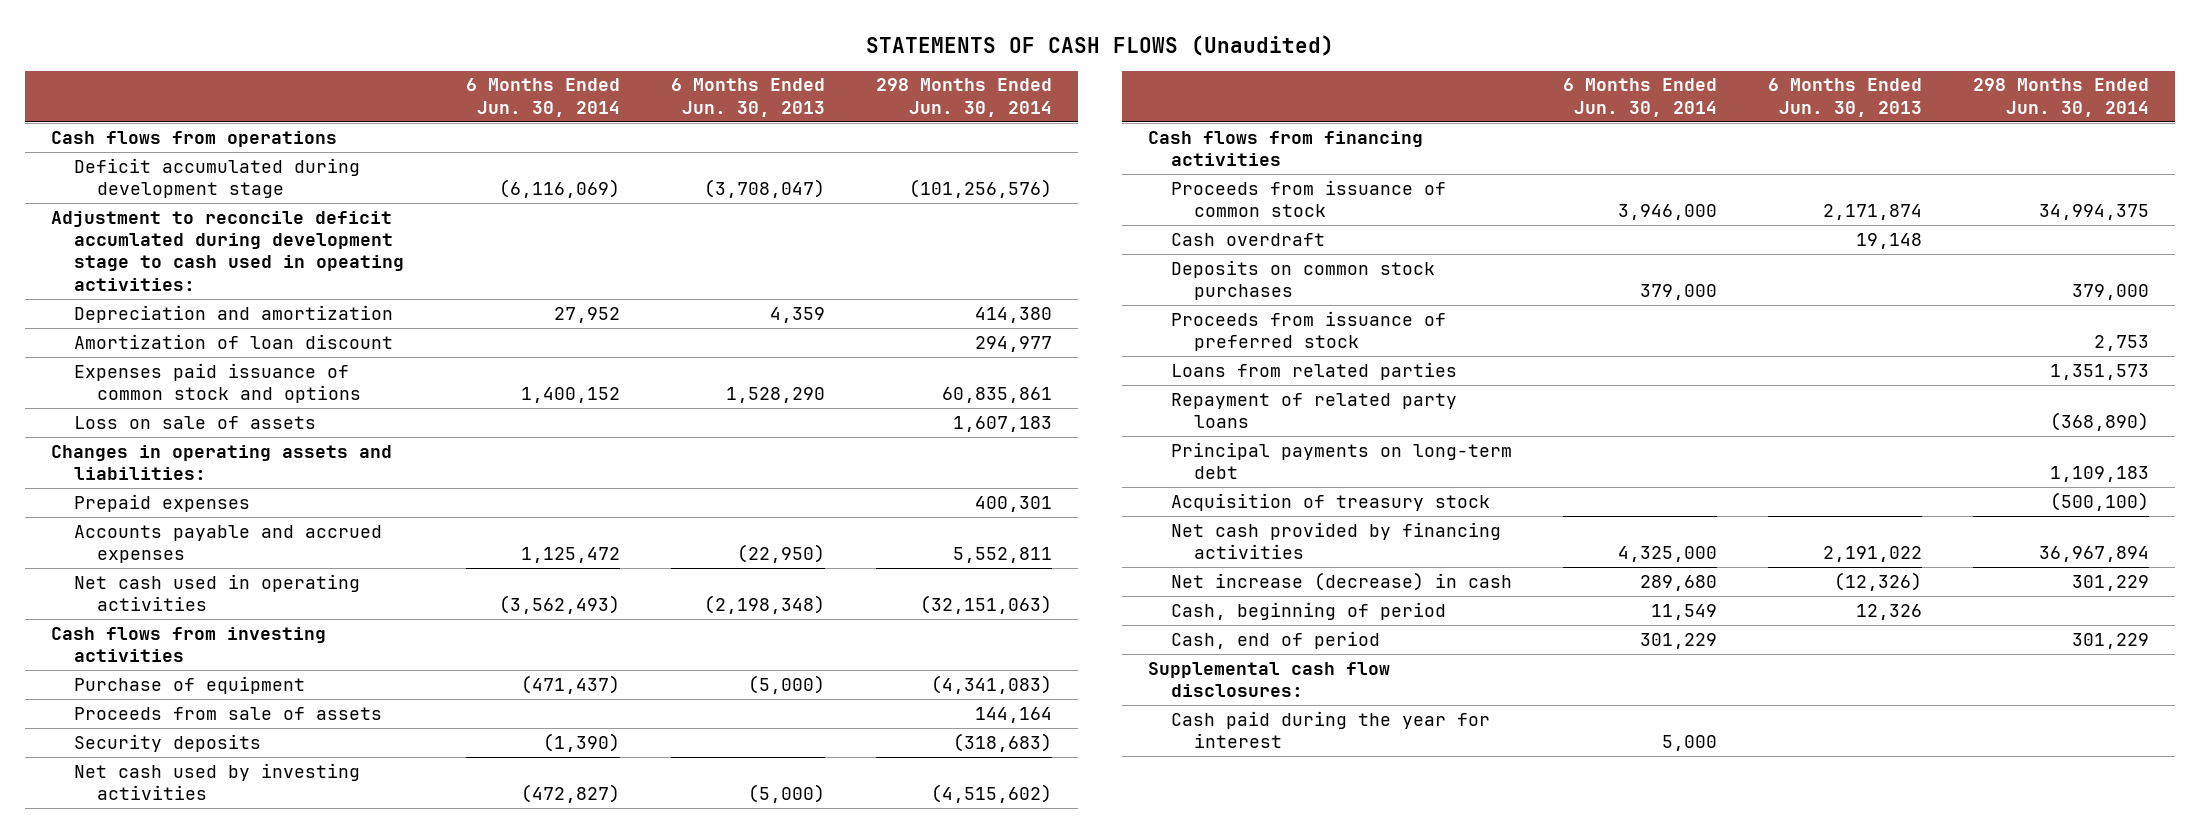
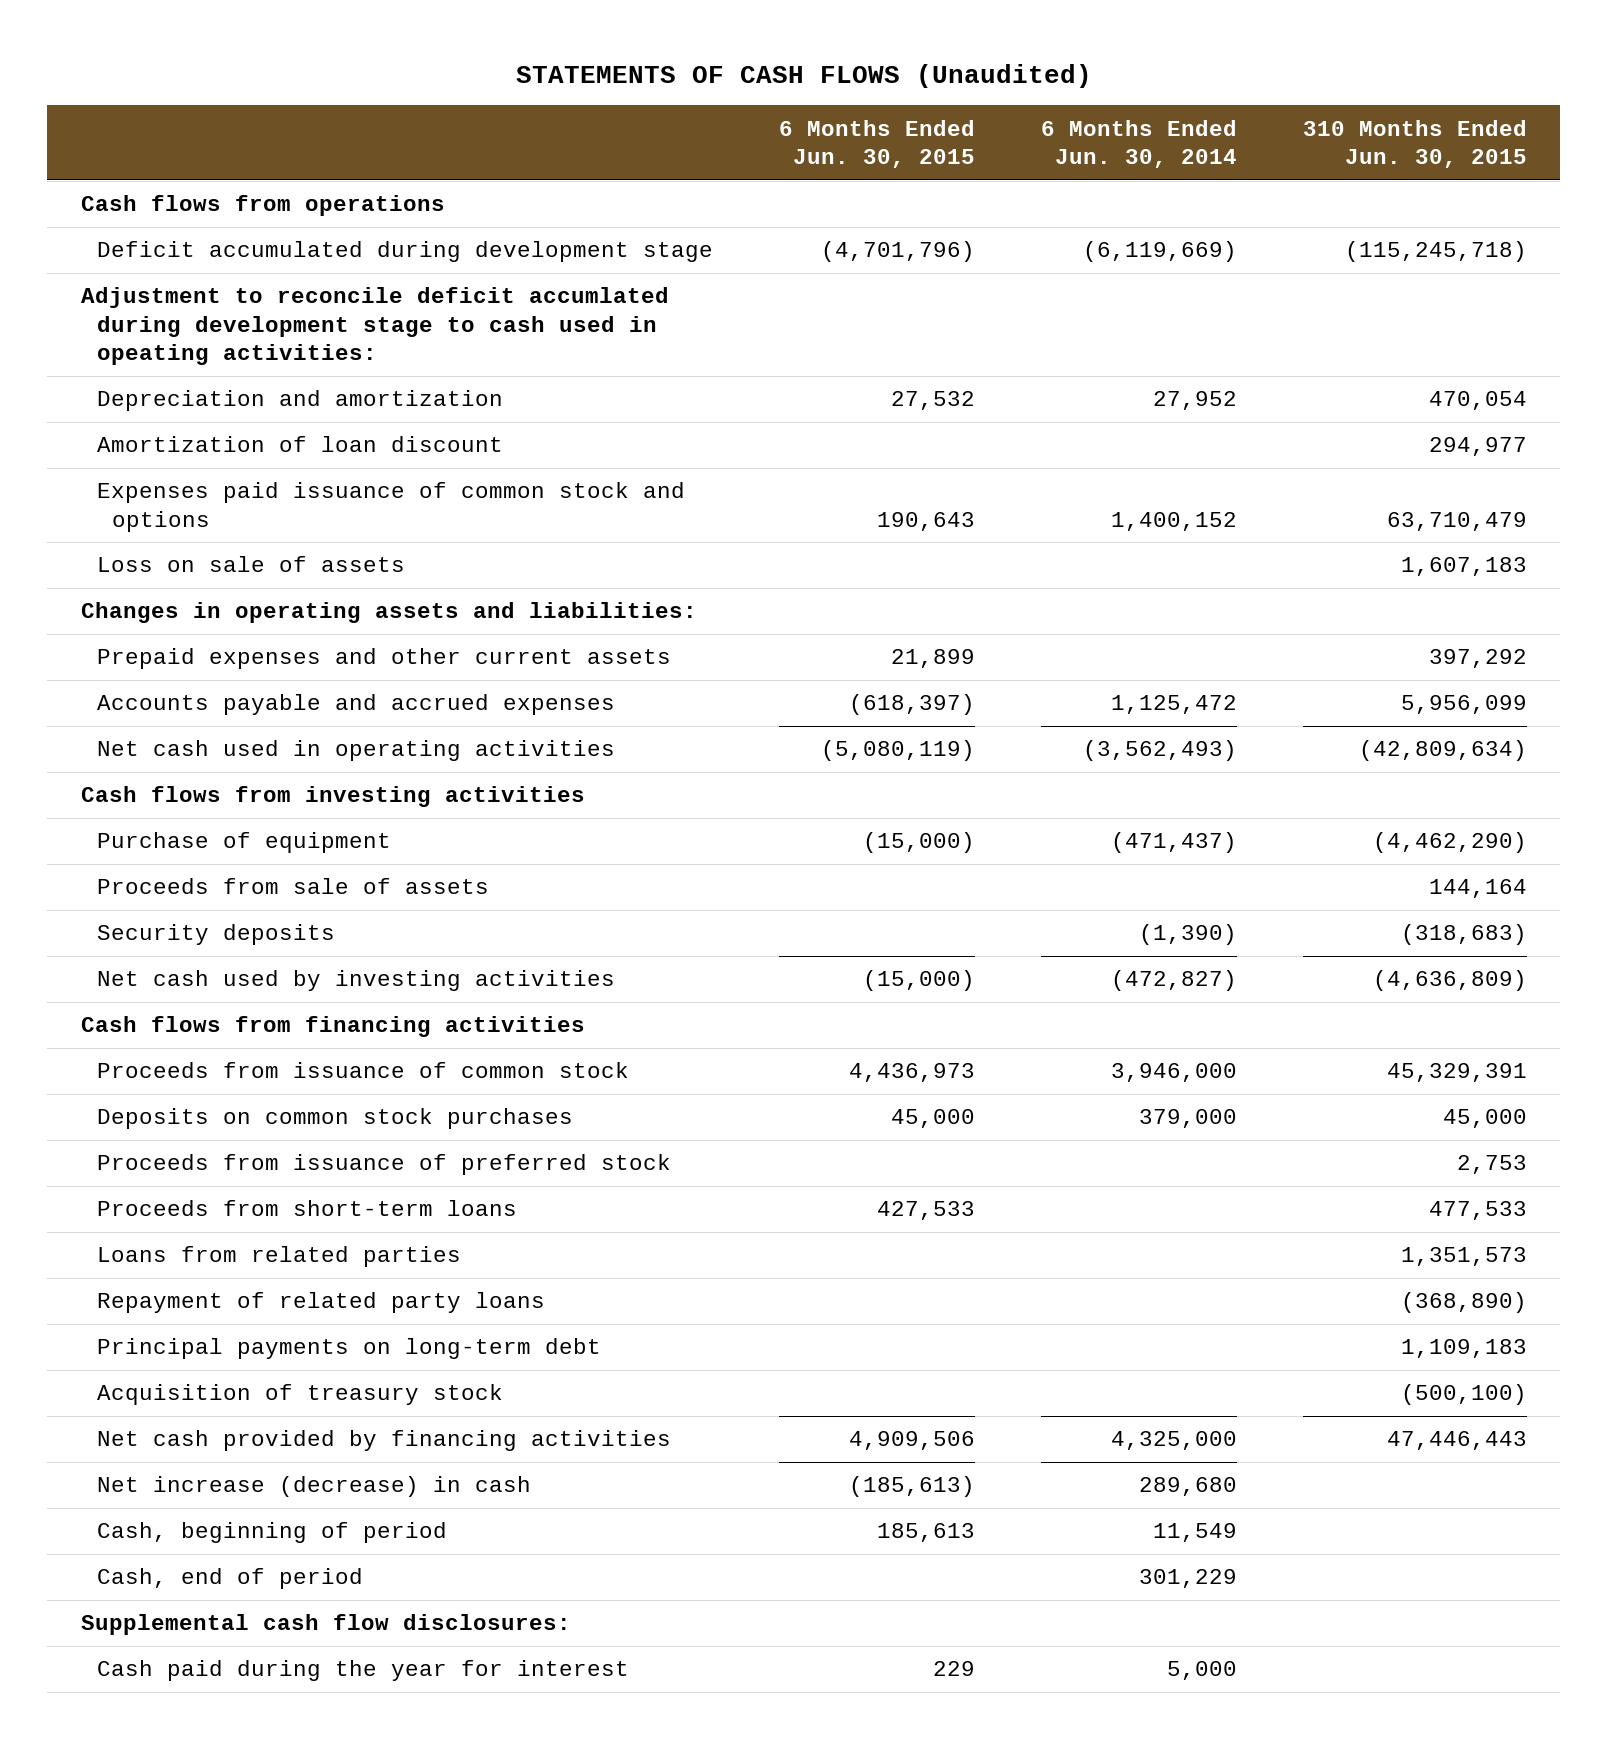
[670,78,825,117] 6 Months Ended Jun. 30, 2013 -> none
[876,78,1053,117] 298 Months Ended Jun. 30, 2014 -> none
none -> [778,119,975,169] 6 Months Ended Jun. 30, 2015
none -> [1302,119,1527,169] 310 Months Ended Jun. 30, 2015
[498,179,620,199] (6,116,069) -> [1082,241,1237,263] (6,119,669)
[73,493,250,512] Prepaid expenses -> [96,648,671,670] Prepaid expenses and other current assets
[1170,232,1325,246] Cash overdraft -> none
none -> [96,1200,517,1217] Proceeds from short-term loans

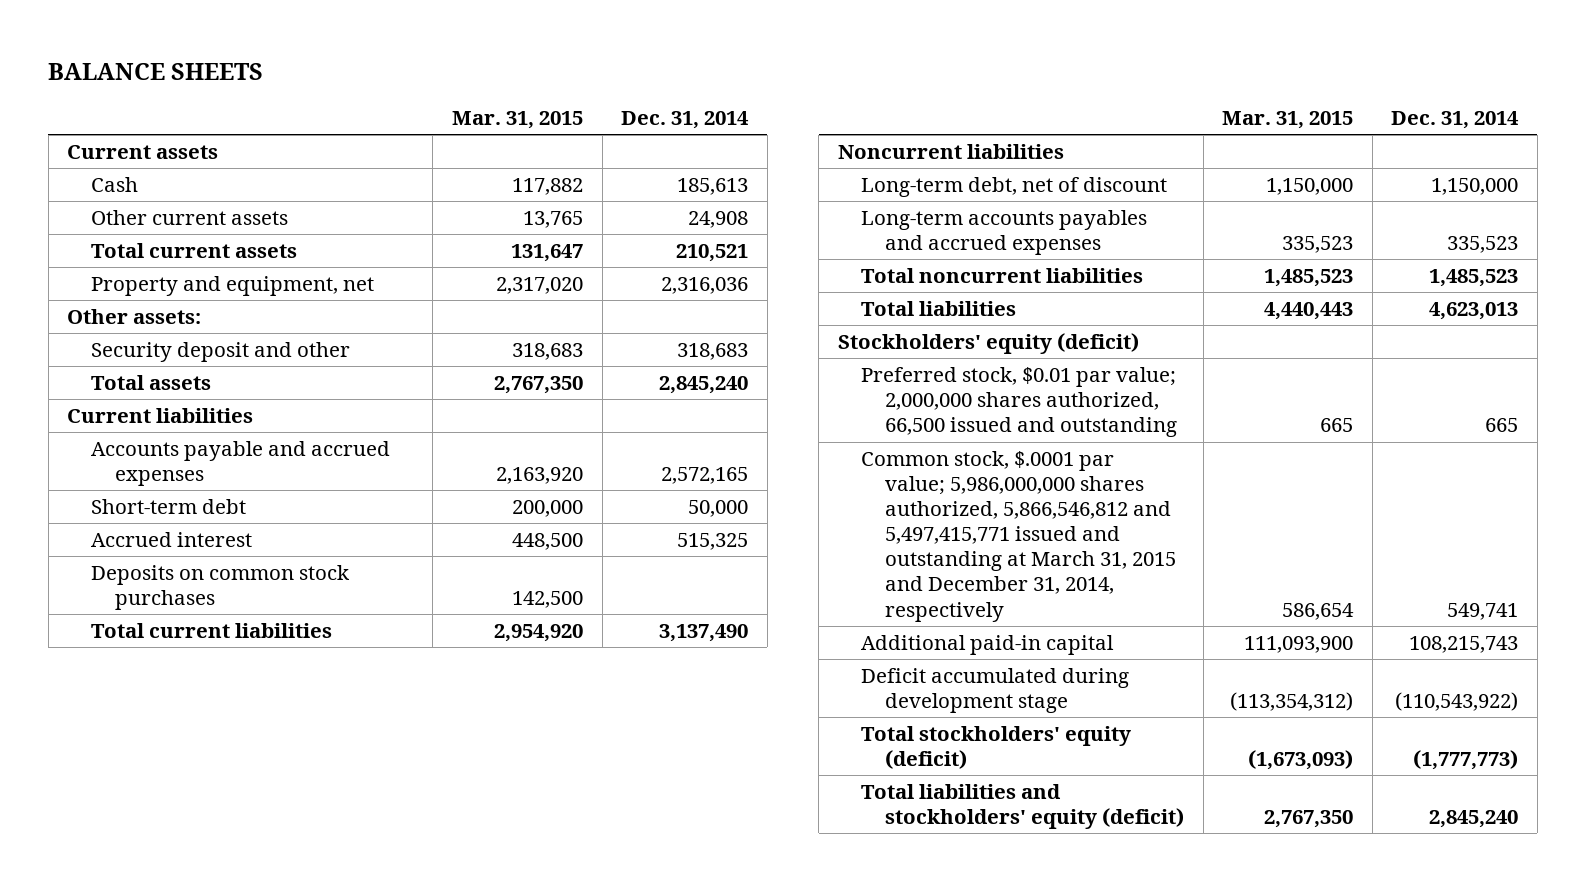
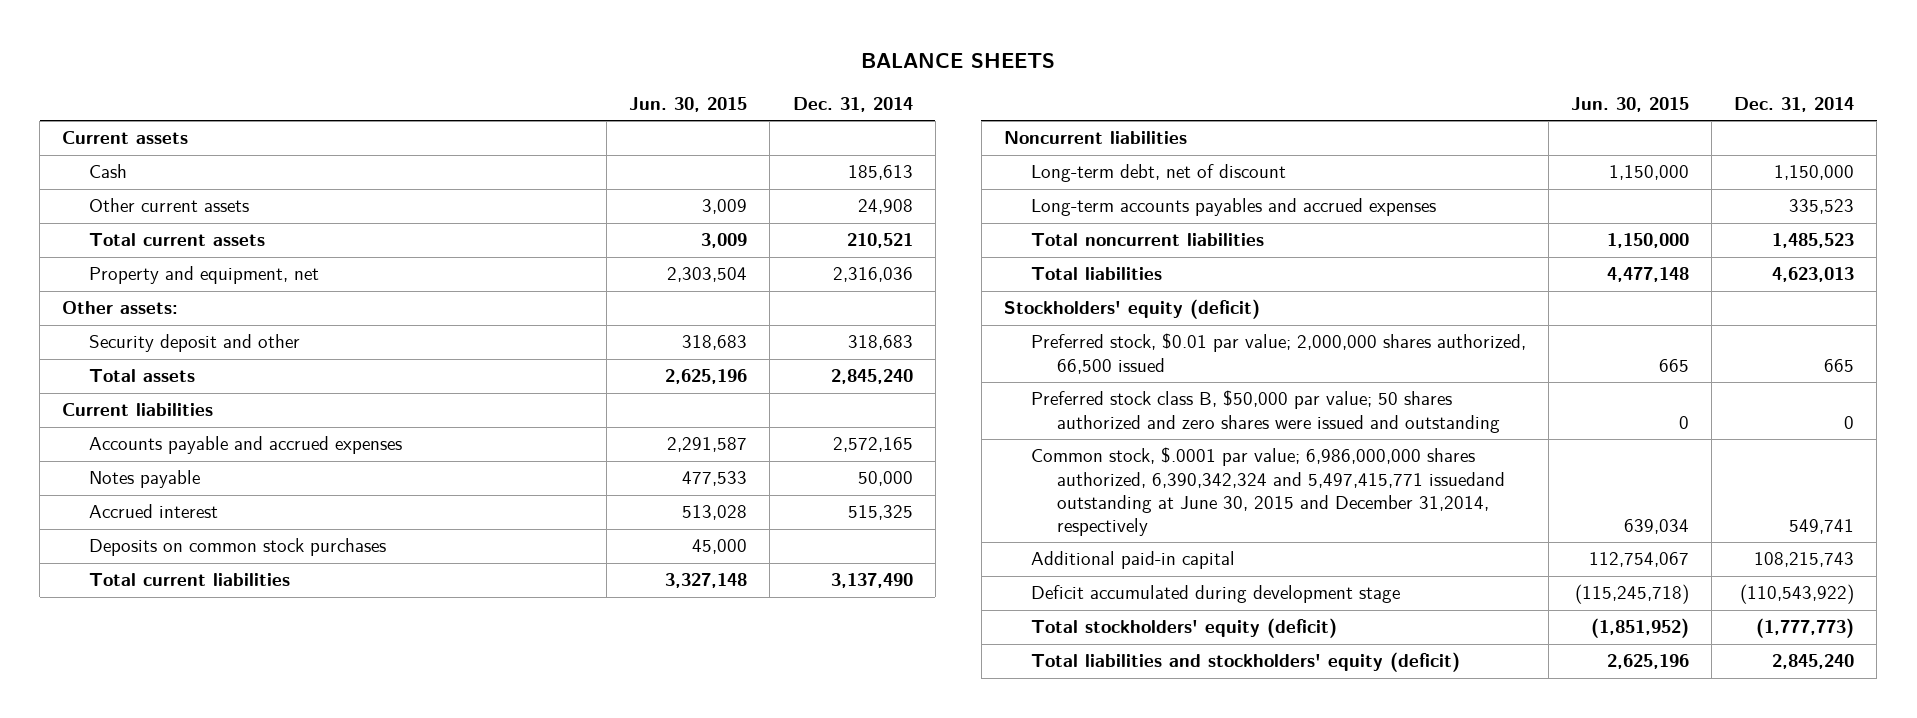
[451,110,583,129] Mar. 31, 2015 -> none
none -> [629,96,748,112] Jun. 30, 2015
[91,499,247,515] Short-term debt -> none
none -> [88,470,200,489] Notes payable
[861,367,1178,438] Preferred stock, $0.01 par value; 2,000,000 shares authorized, 66,500 issued and outstanding -> [1030,333,1526,374] Preferred stock, $0.01 par value; 2,000,000 shares authorized, 66,500 issued
none -> [1030,390,1501,433] Preferred stock class B, $50,000 par value; 50 shares authorized and zero shares were issued and outstanding
[861,451,1177,622] Common stock, $.0001 par value; 5,986,000,000 shares authorized, 5,866,546,812 and 5,497,415,771 issued and outstanding at March 31, 2015 and December 31, 2014, respectively -> [1030,447,1506,537] Common stock, $.0001 par value; 6,986,000,000 shares authorized, 6,390,342,324 and 5,497,415,771 issuedand outstanding at June 30, 2015 and December 31,2014, respectively

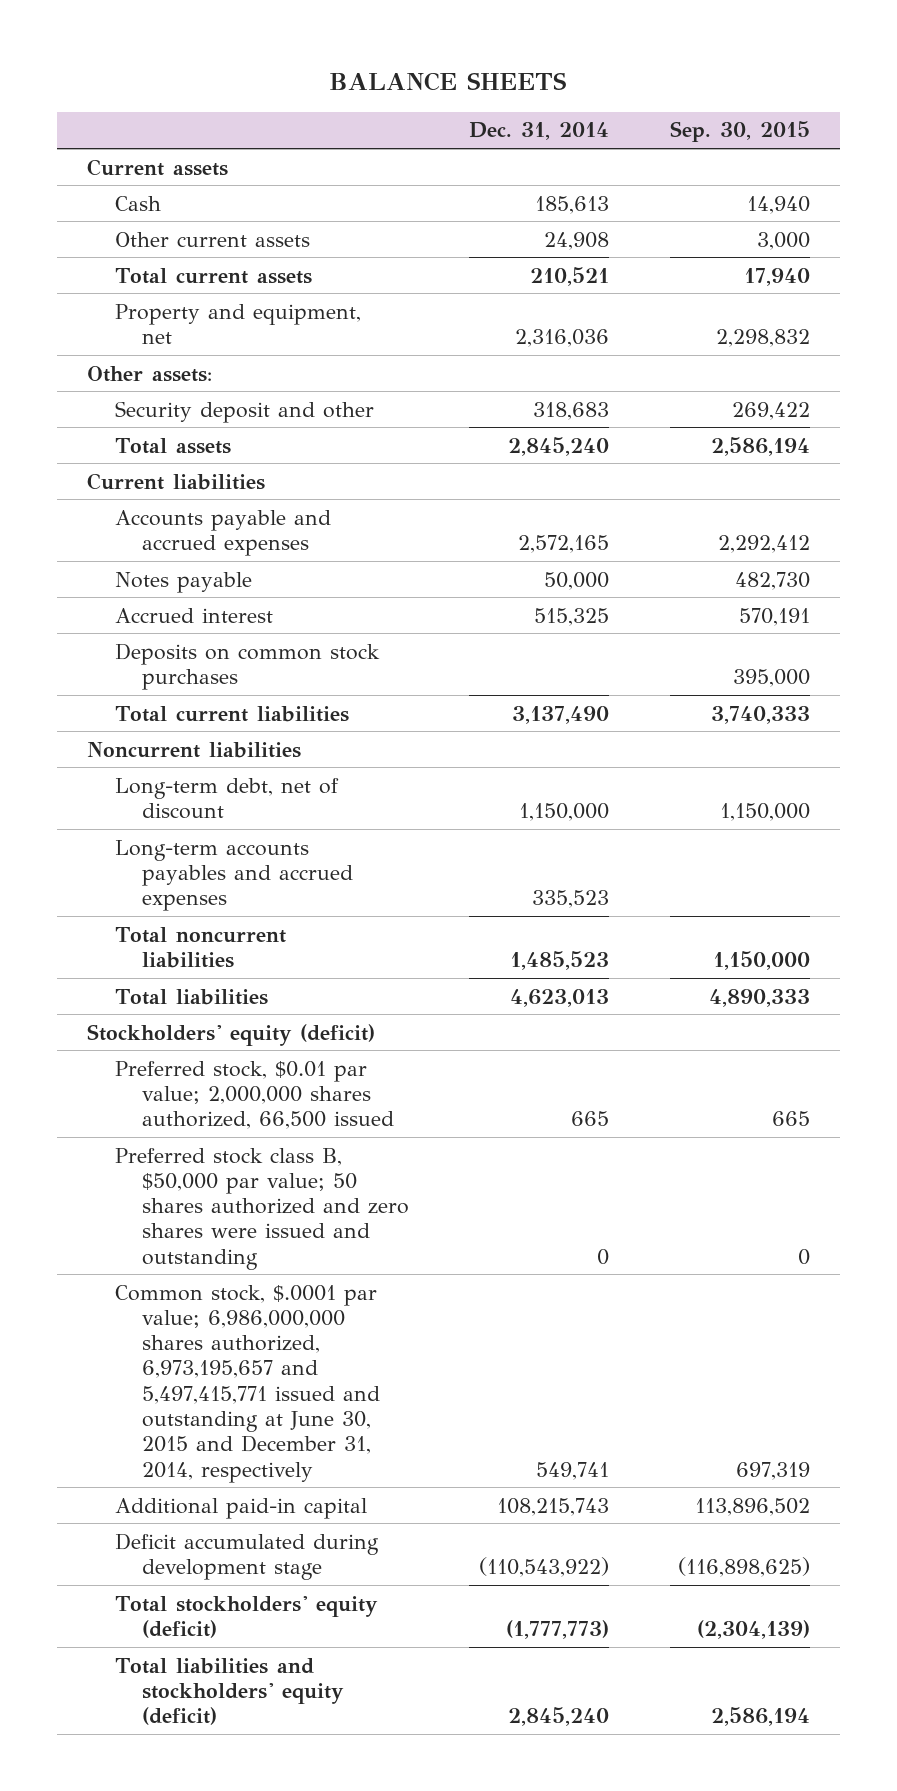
[629,96,748,112] Jun. 30, 2015 -> none
none -> [669,121,810,143] Sep. 30, 2015
[1030,447,1506,537] Common stock, $.0001 par value; 6,986,000,000 shares authorized, 6,390,342,324 and 5,497,415,771 issuedand outstanding at June 30, 2015 and December 31,2014, respectively -> [114,1284,380,1483] Common stock, $.0001 par value; 6,986,000,000 shares authorized, 6,973,195,657 and 5,497,415,771 issued and outstanding at June 30, 2015 and December 31, 2014, respectively

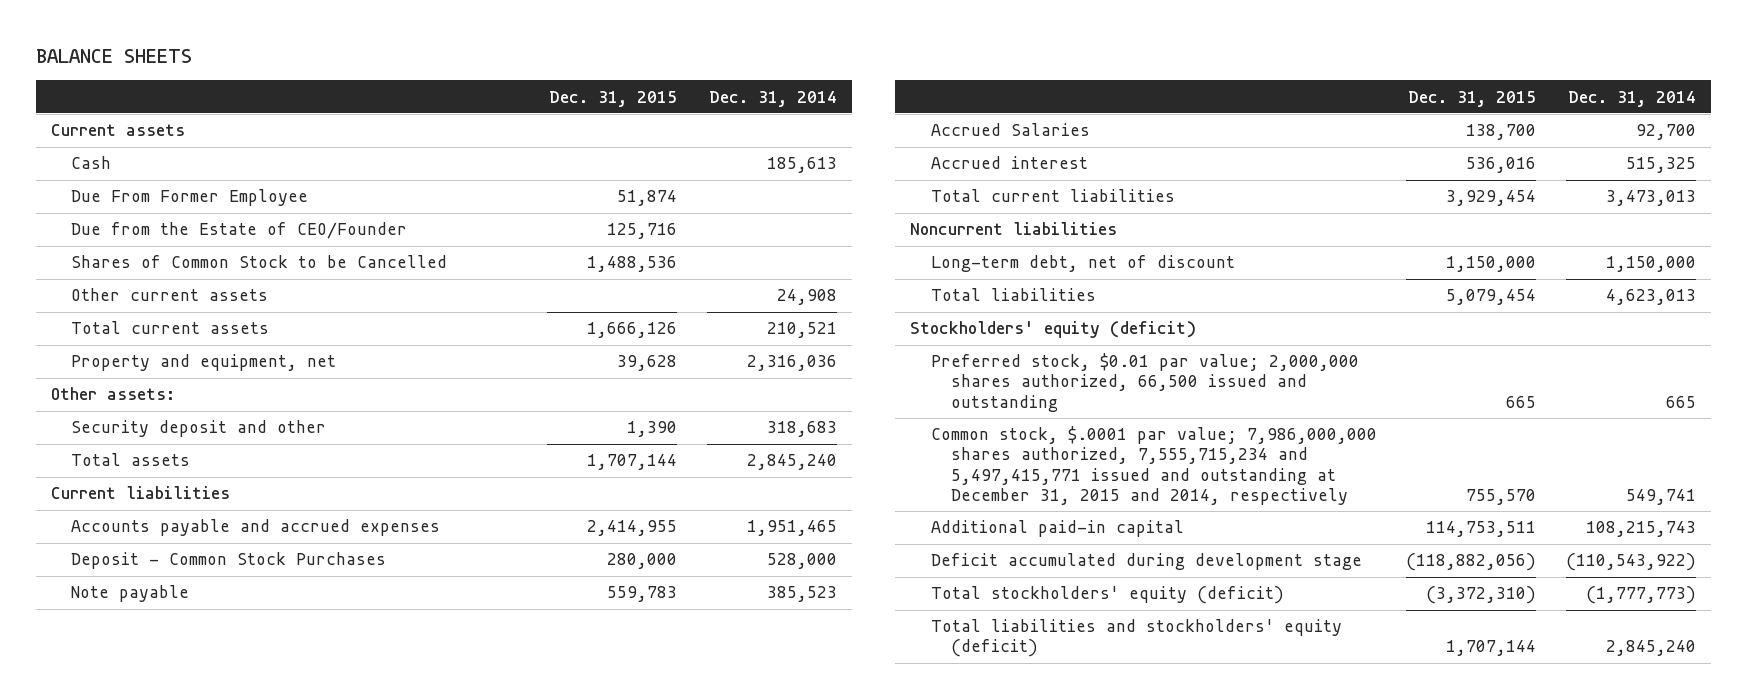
[669,121,810,143] Sep. 30, 2015 -> none
none -> [549,90,678,107] Dec. 31, 2015
none -> [71,189,309,207] Due From Former Employee
none -> [71,222,408,240] Due from the Estate of CEO/Founder
none -> [71,255,448,269] Shares of Common Stock to be Cancelled
[114,571,252,593] Notes payable -> none
[518,534,610,553] 2,572,165 -> [746,520,837,537] 1,951,465
none -> [71,552,387,570] Deposit - Common Stock Purchases
none -> [71,585,190,603] Note payable
none -> [930,123,1090,137] Accrued Salaries
[114,642,380,690] Deposits on common stock purchases -> none
[512,705,610,724] 3,137,490 -> [1606,190,1697,207] 3,473,013
[114,839,353,912] Long-term accounts payables and accrued expenses -> none
[114,926,286,968] Total noncurrent liabilities -> none
[114,1147,409,1270] Preferred stock class B, $50,000 par value; 50 shares authorized and zero shares were issued and outstanding -> none
[114,1060,394,1130] Preferred stock, $0.01 par value; 2,000,000 shares authorized, 66,500 issued -> [930,353,1359,412] Preferred stock, $0.01 par value; 2,000,000 shares authorized, 66,500 issued and outstanding
[114,1284,380,1483] Common stock, $.0001 par value; 6,986,000,000 shares authorized, 6,973,195,657 and 5,497,415,771 issued and outstanding at June 30, 2015 and December 31, 2014, respectively -> [930,426,1377,505] Common stock, $.0001 par value; 7,986,000,000 shares authorized, 7,555,715,234 and 5,497,415,771 issued and outstanding at December 31, 2015 and 2014, respectively

